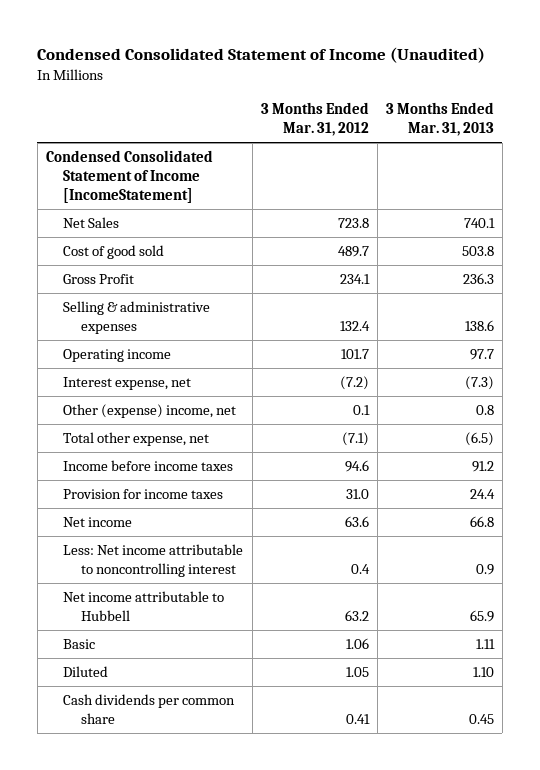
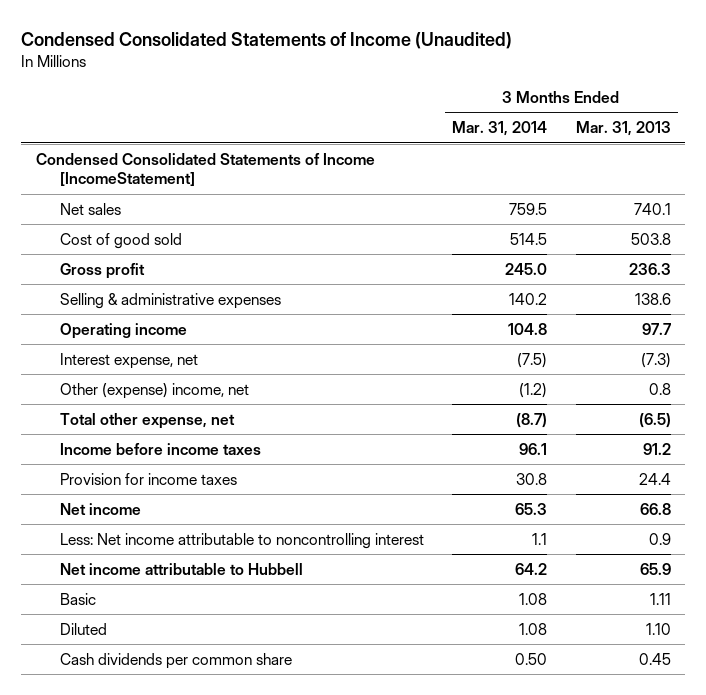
[37,47,486,64] Condensed Consolidated Statement of Income (Unaudited) -> [21,31,513,49] Condensed Consolidated Statements of Income (Unaudited)
[260,102,369,137] 3 Months Ended Mar. 31, 2012 -> none
none -> [452,121,548,137] Mar. 31, 2014
[45,150,213,204] Condensed Consolidated Statement of Income [IncomeStatement] -> [35,152,375,187] Condensed Consolidated Statements of Income [IncomeStatement]
[63,217,120,229] Net Sales -> [59,202,121,215] Net sales
[63,274,135,285] Gross Profit -> [59,262,145,279] Gross profit

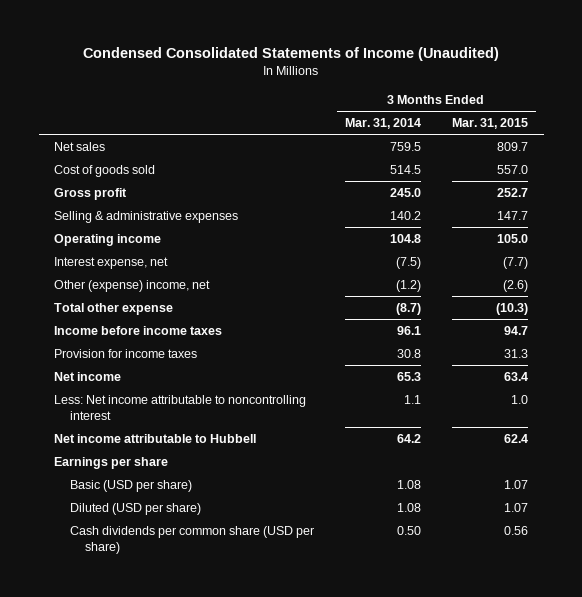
[575,121,671,137] Mar. 31, 2013 -> none
none -> [452,118,529,130] Mar. 31, 2015
[35,152,375,187] Condensed Consolidated Statements of Income [IncomeStatement] -> none
[59,232,182,249] Cost of good sold -> [54,164,156,177] Cost of goods sold
[59,412,235,429] Total other expense, net -> [54,302,174,315] Total other expense
none -> [54,456,169,469] Earnings per share
[59,592,96,605] Basic -> [69,479,192,492] Basic (USD per share)
[59,622,107,635] Diluted -> [69,502,201,515] Diluted (USD per share)
[59,652,292,669] Cash dividends per common share -> [69,525,314,554] Cash dividends per common share (USD per share)

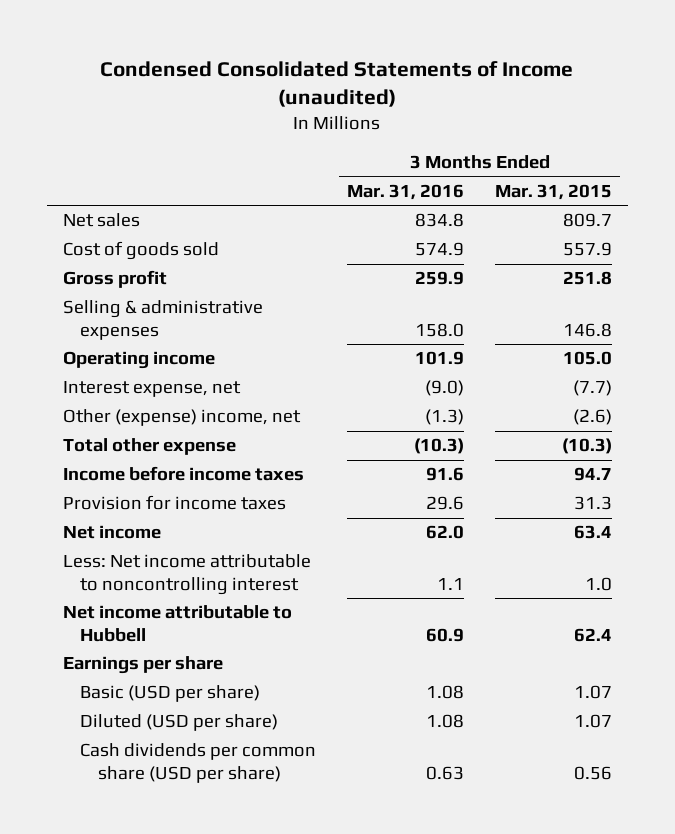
[83,47,500,62] Condensed Consolidated Statements of Income (Unaudited) -> [100,60,574,108] Condensed Consolidated Statements of Income (unaudited)
[344,118,421,130] Mar. 31, 2014 -> none
none -> [347,183,465,200] Mar. 31, 2016
[497,164,529,174] 557.0 -> [563,242,613,257] 557.9
[497,187,529,197] 252.7 -> [563,271,613,286] 251.8
[497,210,529,220] 147.7 -> [563,322,613,337] 146.8

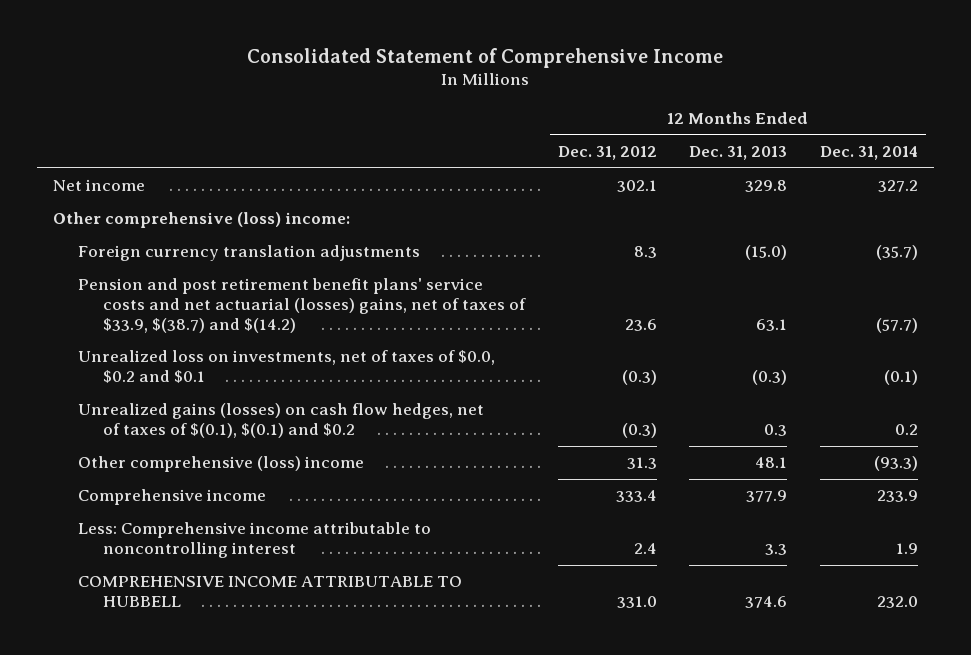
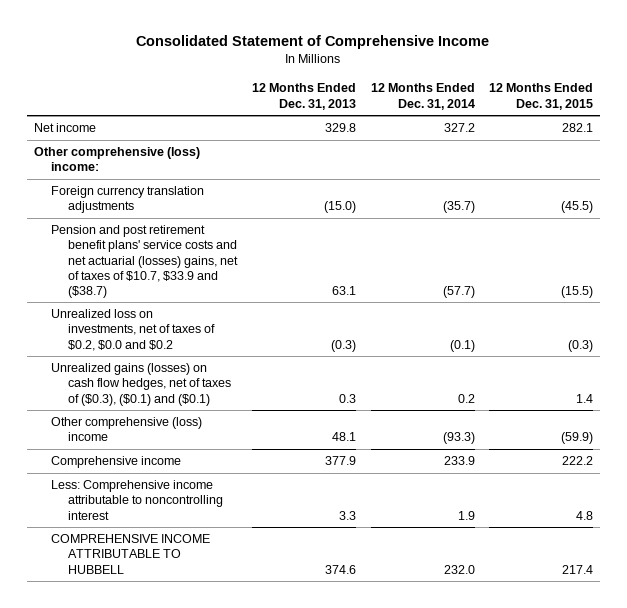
[557,146,657,161] Dec. 31, 2012 -> none
none -> [489,83,594,110] 12 Months Ended Dec. 31, 2015
[78,278,527,333] Pension and post retirement benefit plans' service costs and net actuarial (losses) gains, net of taxes of $33.9, $(38.7) and $(14.2) -> [51,225,239,298] Pension and post retirement benefit plans' service costs and net actuarial (losses) gains, net of taxes of $10.7, $33.9 and ($38.7)
[78,350,496,384] Unrealized loss on investments, net of taxes of $0.0, $0.2 and $0.1 -> [51,309,216,351] Unrealized loss on investments, net of taxes of $0.2, $0.0 and $0.2
[78,403,485,439] Unrealized gains (losses) on cash flow hedges, net of taxes of $(0.1), $(0.1) and $0.2 -> [51,363,232,406] Unrealized gains (losses) on cash flow hedges, net of taxes of ($0.3), ($0.1) and ($0.1)

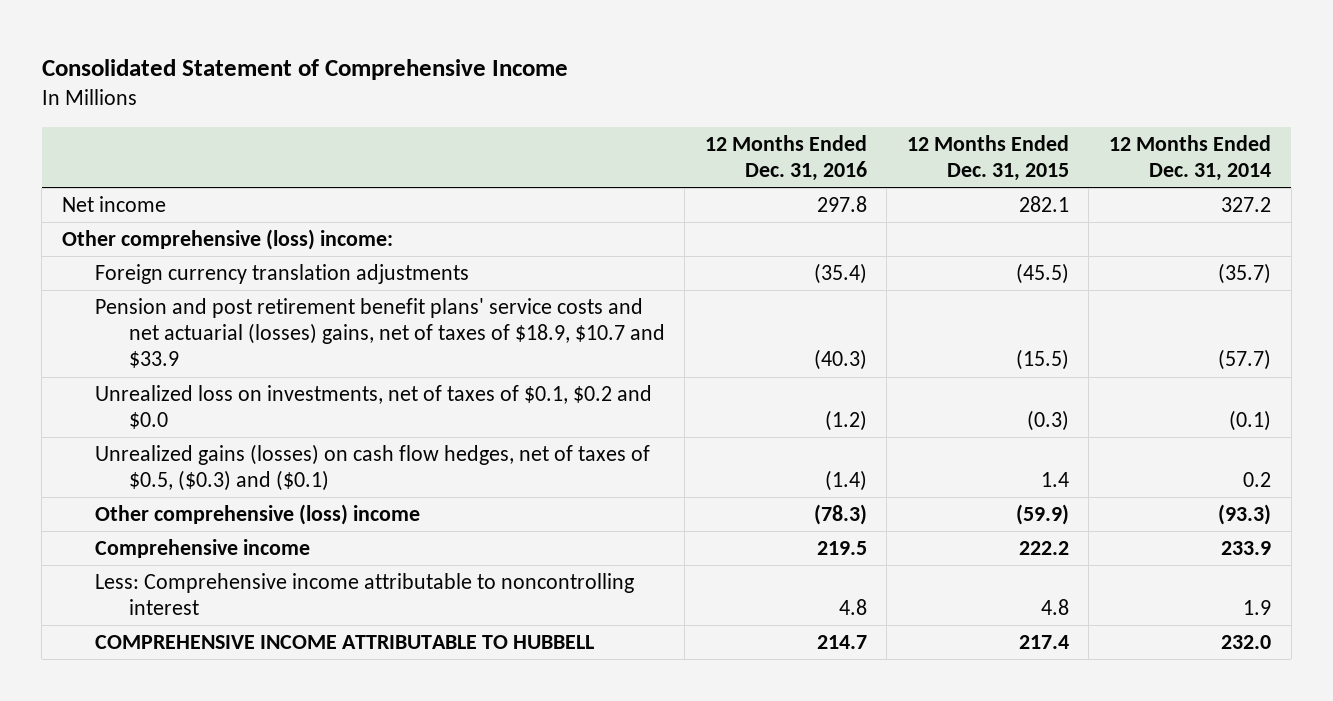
[252,83,357,110] 12 Months Ended Dec. 31, 2013 -> none
none -> [704,135,867,182] 12 Months Ended Dec. 31, 2016
[51,225,239,298] Pension and post retirement benefit plans' service costs and net actuarial (losses) gains, net of taxes of $10.7, $33.9 and ($38.7) -> [95,298,665,369] Pension and post retirement benefit plans' service costs and net actuarial (losses) gains, net of taxes of $18.9, $10.7 and $33.9
[51,309,216,351] Unrealized loss on investments, net of taxes of $0.2, $0.0 and $0.2 -> [95,385,653,430] Unrealized loss on investments, net of taxes of $0.1, $0.2 and $0.0
[51,363,232,406] Unrealized gains (losses) on cash flow hedges, net of taxes of ($0.3), ($0.1) and ($0.1) -> [95,444,651,492] Unrealized gains (losses) on cash flow hedges, net of taxes of $0.5, ($0.3) and ($0.1)

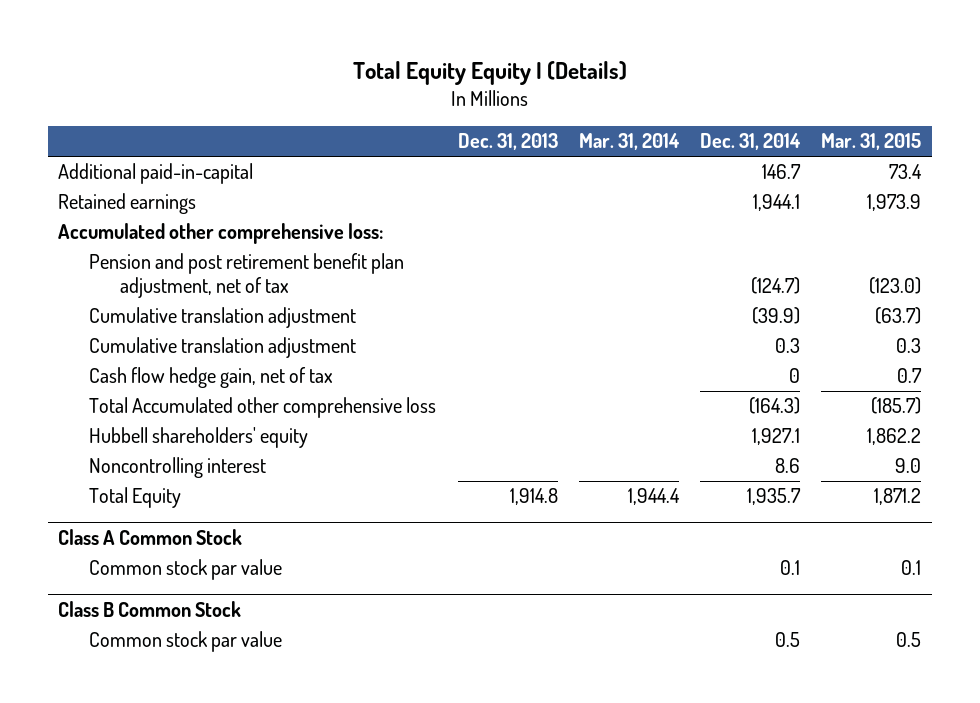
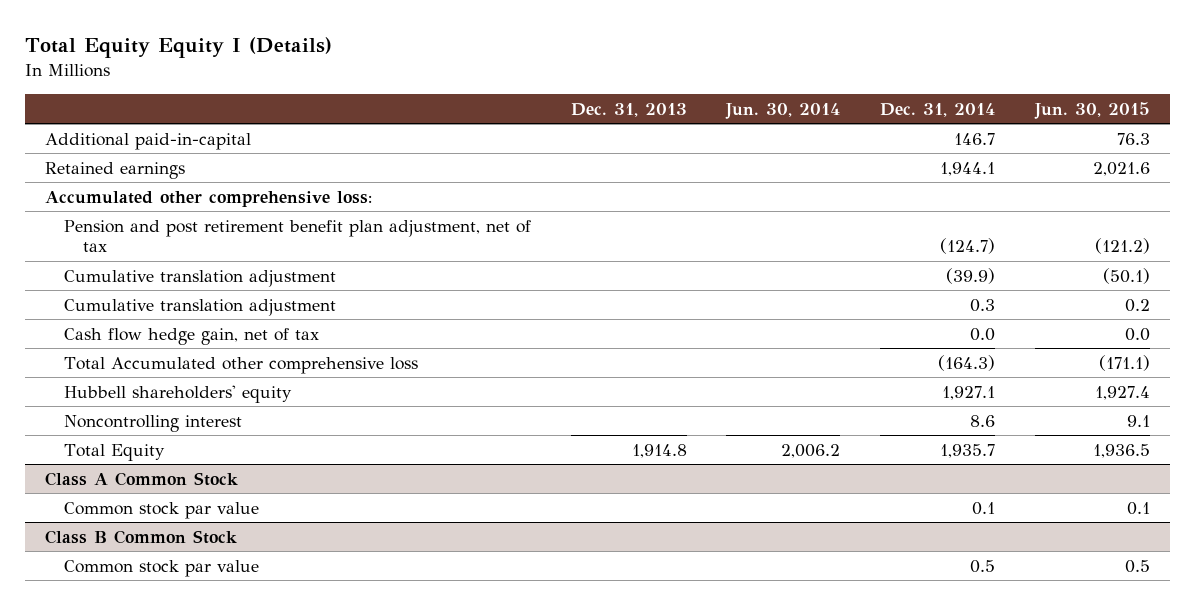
[578,133,680,151] Mar. 31, 2014 -> none
[821,133,922,151] Mar. 31, 2015 -> none
none -> [725,102,841,119] Jun. 30, 2014
none -> [1033,101,1150,119] Jun. 30, 2015
[789,368,801,384] 0 -> [970,327,996,341] 0.0

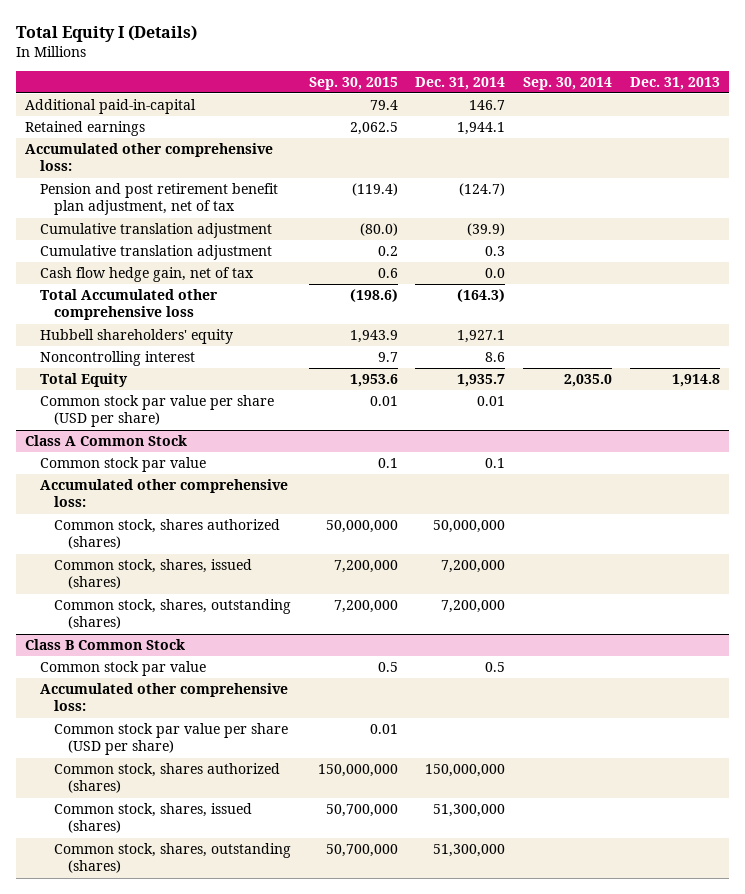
[25,37,333,59] Total Equity Equity I (Details) -> [16,24,198,42] Total Equity I (Details)
[725,102,841,119] Jun. 30, 2014 -> none
[1033,101,1150,119] Jun. 30, 2015 -> none
none -> [308,76,398,90] Sep. 30, 2015
none -> [523,76,613,90] Sep. 30, 2014
none -> [39,395,274,428] Common stock par value per share (USD per share)
none -> [39,479,288,508] Accumulated other comprehensive loss:
none -> [53,519,280,550] Common stock, shares authorized (shares)
none -> [53,559,252,590] Common stock, shares, issued (shares)
none -> [53,599,291,630] Common stock, shares, outstanding (shares)
none -> [39,683,288,712] Accumulated other comprehensive loss:
none -> [53,723,288,756] Common stock par value per share (USD per share)
none -> [53,763,280,794] Common stock, shares authorized (shares)
none -> [53,803,252,834] Common stock, shares, issued (shares)
none -> [53,843,291,874] Common stock, shares, outstanding (shares)

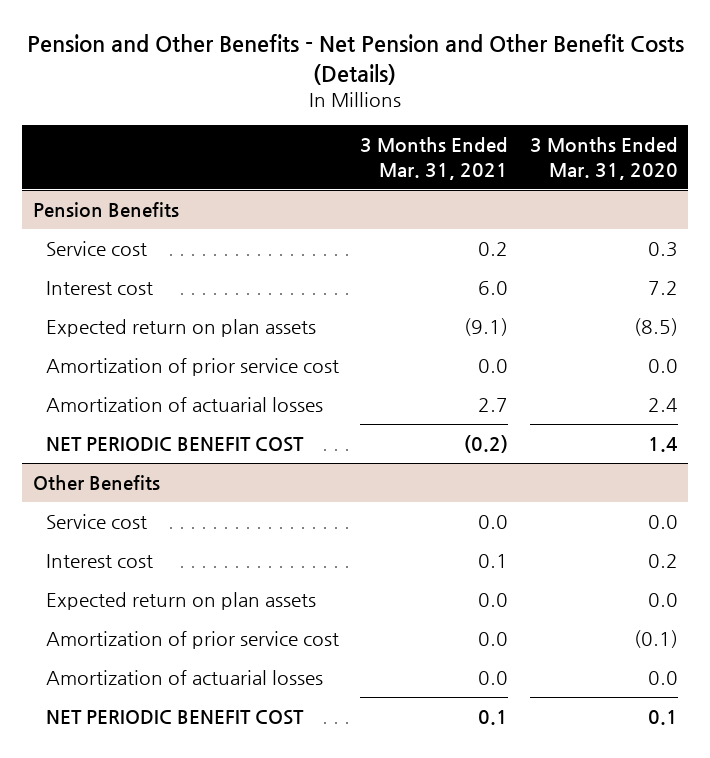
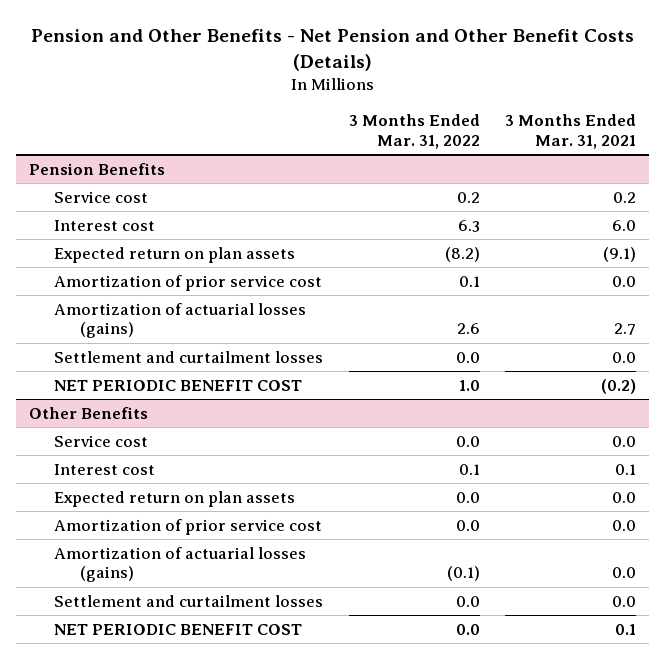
[529,137,678,180] 3 Months Ended Mar. 31, 2020 -> none
none -> [348,114,480,149] 3 Months Ended Mar. 31, 2022
[46,396,324,412] Amortization of actuarial losses -> [54,302,307,339] Amortization of actuarial losses (gains)
none -> [54,350,324,363] Settlement and curtailment losses
[46,669,324,685] Amortization of actuarial losses -> [54,546,307,583] Amortization of actuarial losses (gains)
none -> [54,594,324,607] Settlement and curtailment losses

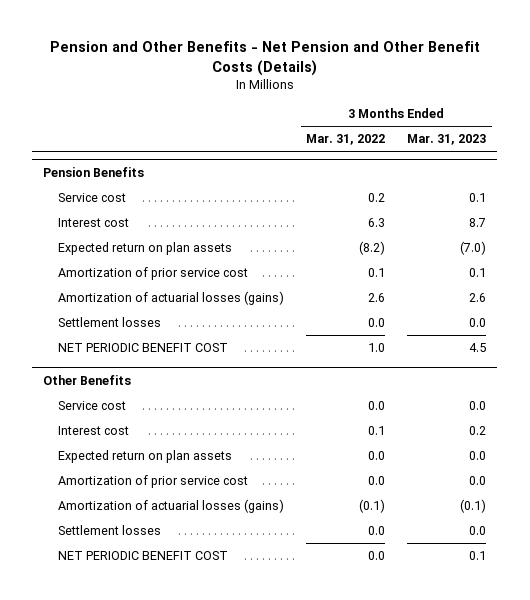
[505,114,637,149] 3 Months Ended Mar. 31, 2021 -> none
none -> [407,134,487,146] Mar. 31, 2023
[54,350,324,363] Settlement and curtailment losses -> [58,316,162,327] Settlement losses
[54,594,324,607] Settlement and curtailment losses -> [58,524,162,535] Settlement losses

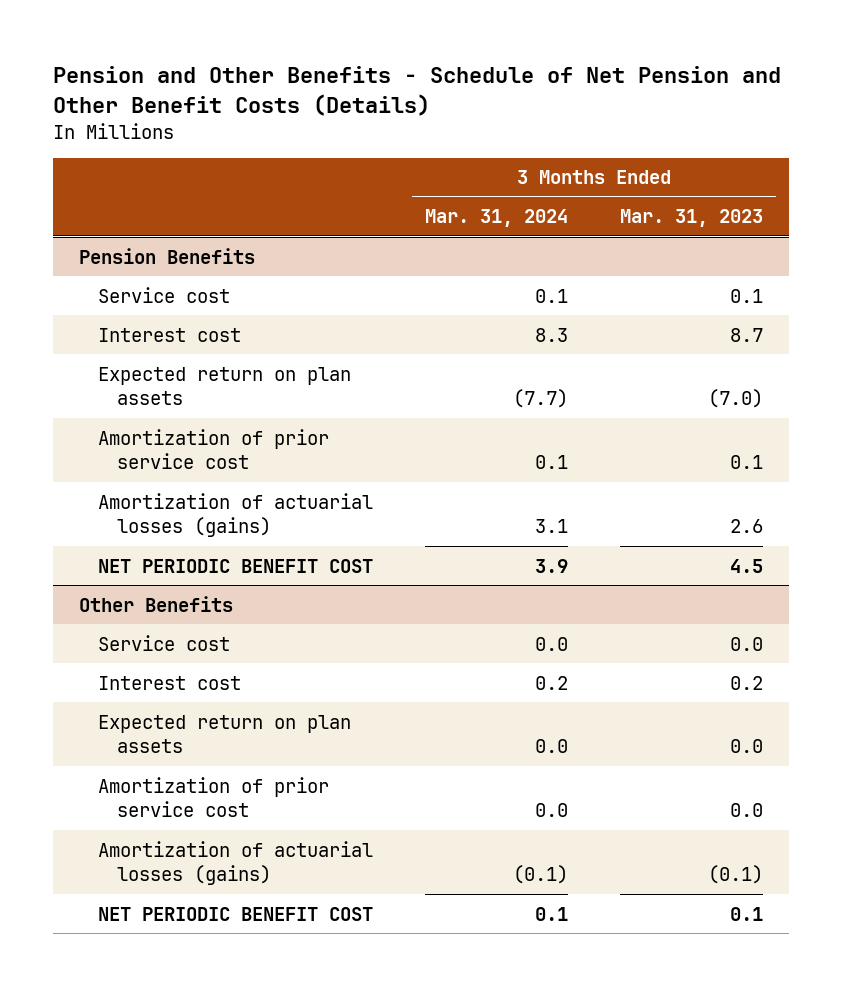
[49,40,480,76] Pension and Other Benefits - Net Pension and Other Benefit Costs (Details) -> [52,65,781,116] Pension and Other Benefits - Schedule of Net Pension and Other Benefit Costs (Details)
[306,134,386,146] Mar. 31, 2022 -> none
none -> [424,209,568,228] Mar. 31, 2024
[58,316,162,327] Settlement losses -> none
[58,524,162,535] Settlement losses -> none

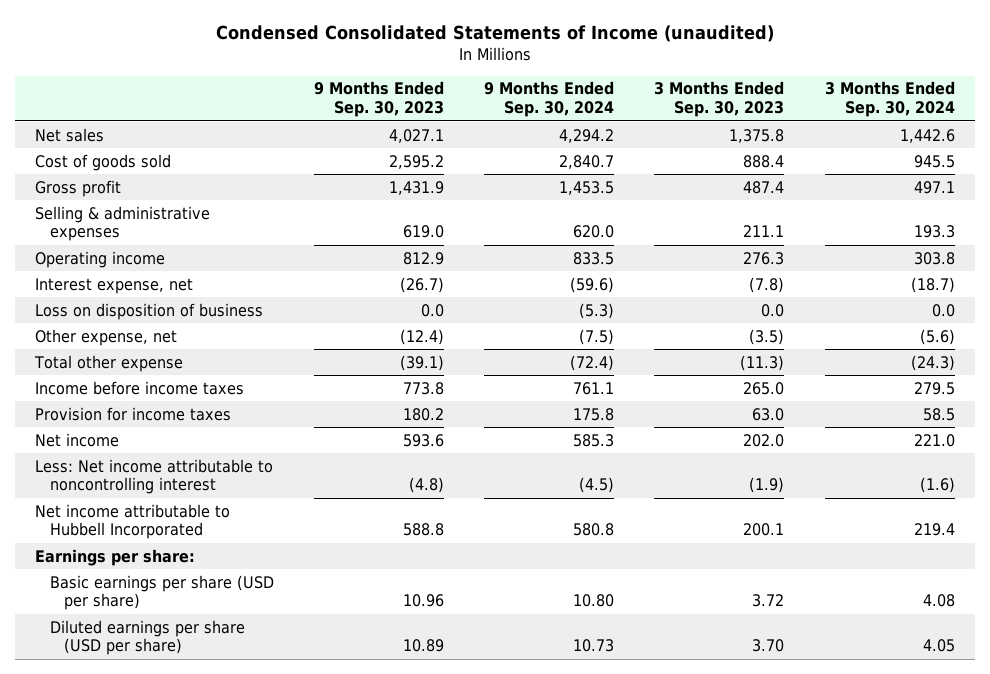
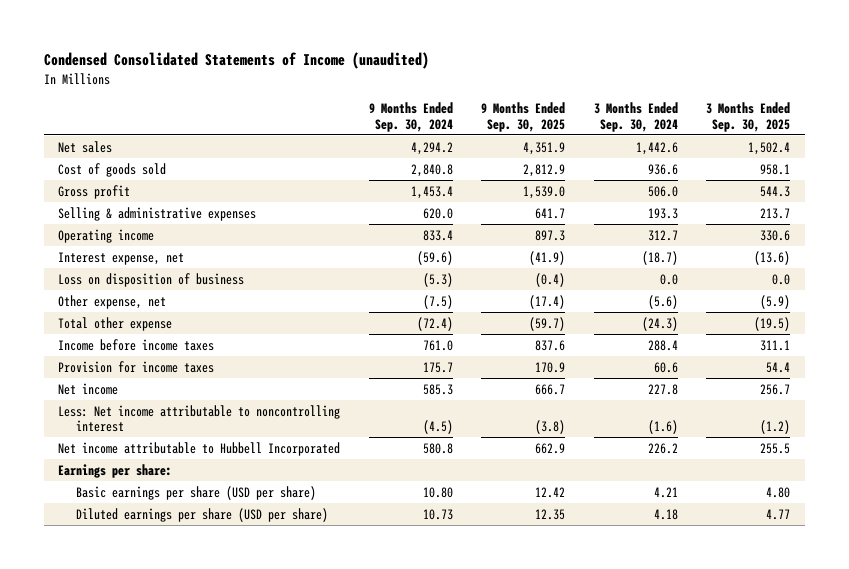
[313,81,444,117] 9 Months Ended Sep. 30, 2023 -> none
[654,81,785,117] 3 Months Ended Sep. 30, 2023 -> none
none -> [481,101,566,132] 9 Months Ended Sep. 30, 2025
none -> [706,101,791,132] 3 Months Ended Sep. 30, 2025
[559,154,615,169] 2,840.7 -> [410,163,453,177] 2,840.8
[913,154,955,168] 945.5 -> [647,163,678,175] 936.6
[559,180,615,195] 1,453.5 -> [410,185,453,199] 1,453.4
[913,180,955,194] 497.1 -> [647,185,678,197] 506.0
[573,251,615,265] 833.5 -> [422,229,453,241] 833.4
[913,251,955,265] 303.8 -> [647,229,678,241] 312.7
[573,381,615,395] 761.1 -> [422,339,453,351] 761.0
[913,381,955,395] 279.5 -> [647,339,678,351] 288.4
[573,407,615,421] 175.8 -> [422,361,453,373] 175.7
[922,407,955,421] 58.5 -> [653,361,678,373] 60.6
[913,433,955,447] 221.0 -> [647,383,678,395] 227.8
[913,523,955,537] 219.4 -> [647,442,678,454] 226.2
[922,594,955,608] 4.08 -> [653,486,678,498] 4.21
[922,639,955,653] 4.05 -> [653,508,678,520] 4.18

